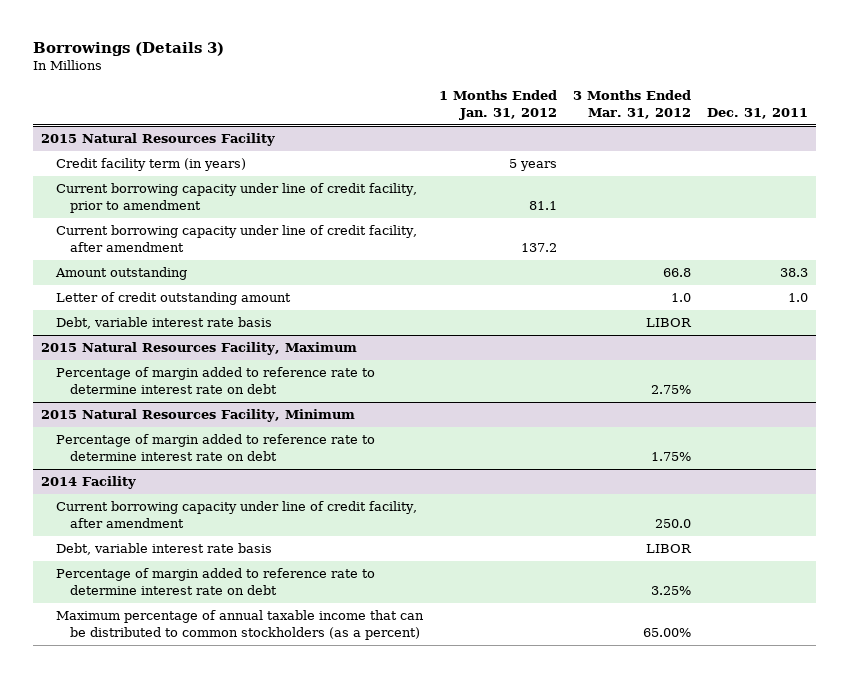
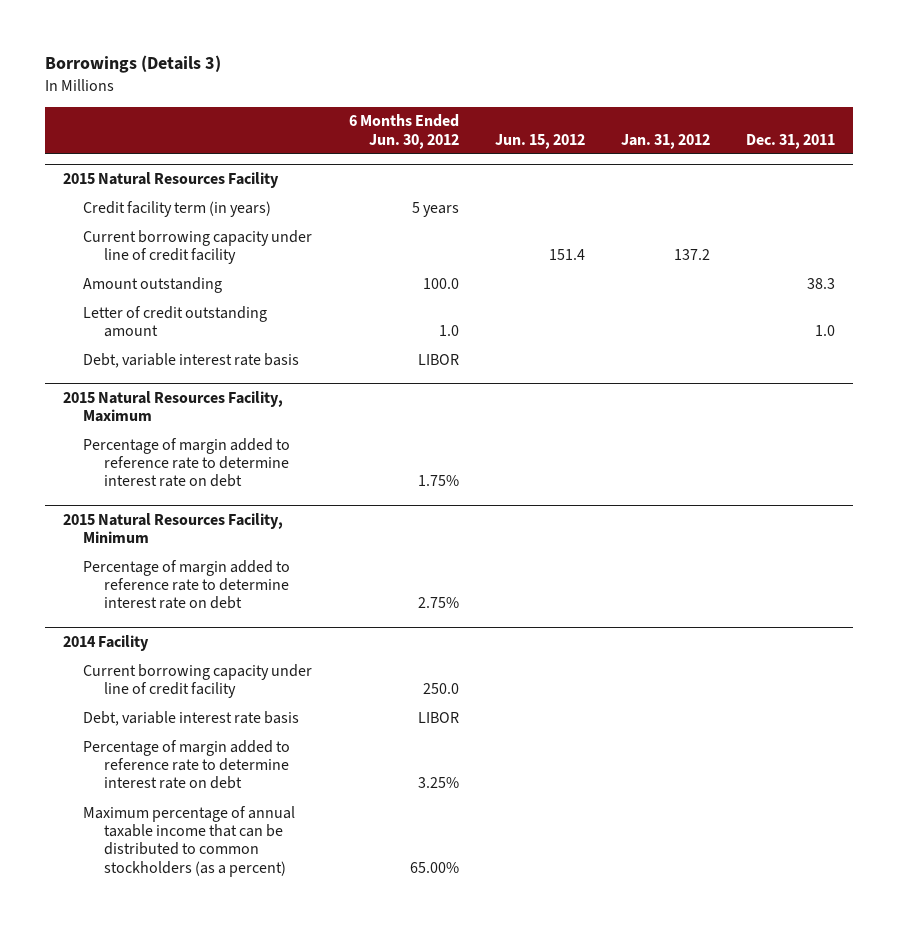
[438,90,557,120] 1 Months Ended Jan. 31, 2012 -> none
[573,90,692,119] 3 Months Ended Mar. 31, 2012 -> none
none -> [348,114,459,149] 6 Months Ended Jun. 30, 2012
none -> [494,133,585,149] Jun. 15, 2012
none -> [621,133,711,149] Jan. 31, 2012
[55,183,417,213] Current borrowing capacity under line of credit facility, prior to amendment -> none
[55,225,417,252] Current borrowing capacity under line of credit facility, after amendment -> [83,229,313,265] Current borrowing capacity under line of credit facility
[55,501,417,528] Current borrowing capacity under line of credit facility, after amendment -> [83,663,313,699] Current borrowing capacity under line of credit facility

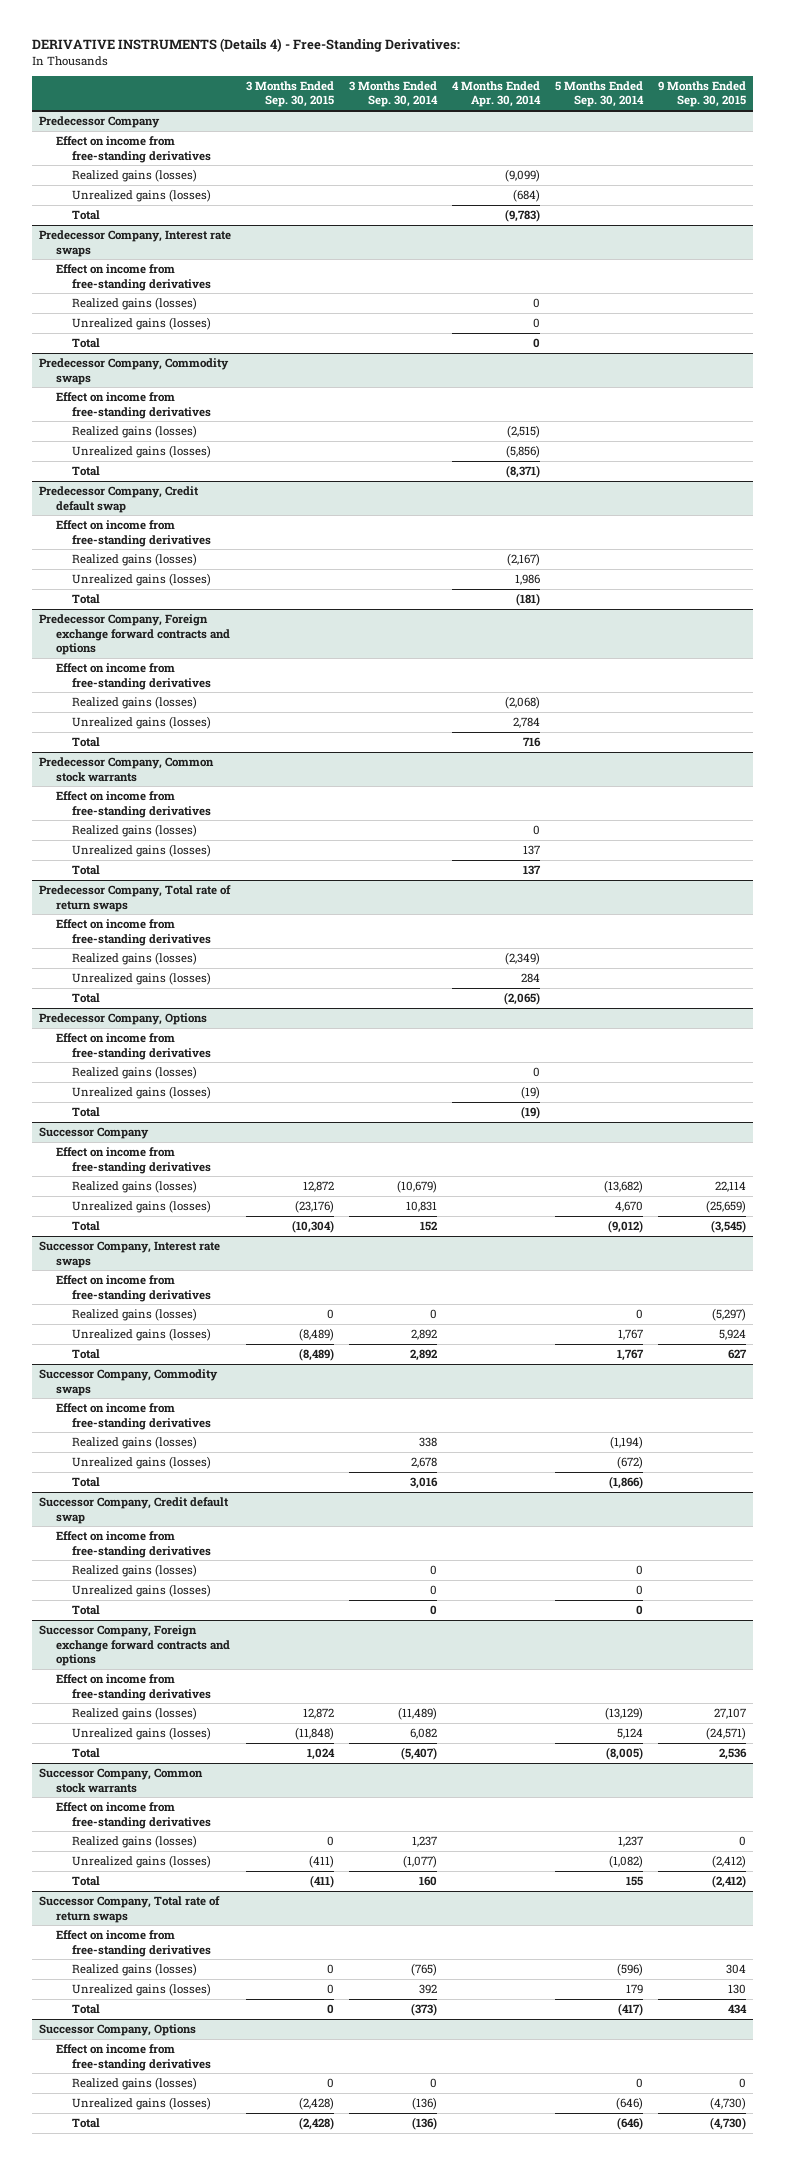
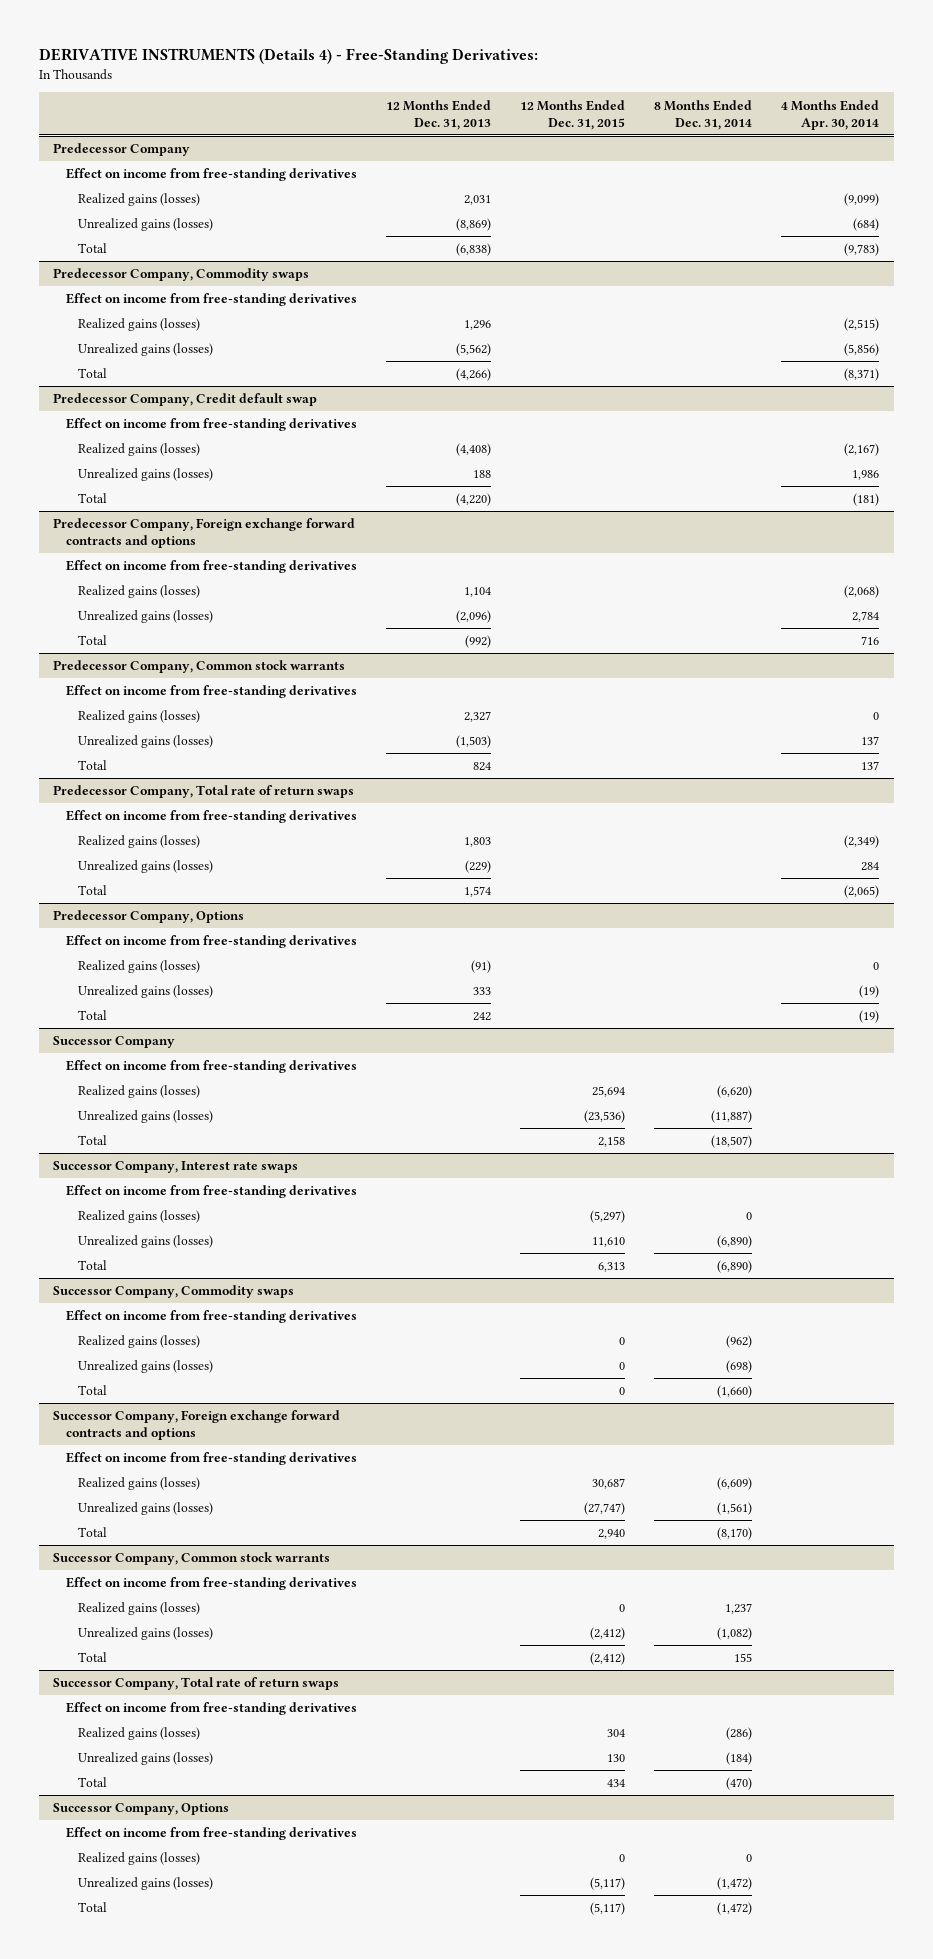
[245,81,334,108] 3 Months Ended Sep. 30, 2015 -> none
[348,81,438,108] 3 Months Ended Sep. 30, 2014 -> none
[554,81,644,108] 5 Months Ended Sep. 30, 2014 -> none
[657,81,746,108] 9 Months Ended Sep. 30, 2015 -> none
none -> [385,99,491,130] 12 Months Ended Dec. 31, 2013
none -> [520,99,626,130] 12 Months Ended Dec. 31, 2015
none -> [654,99,753,130] 8 Months Ended Dec. 31, 2014
[39,230,232,257] Predecessor Company, Interest rate swaps -> none
[55,264,212,291] Effect on income from free-standing derivatives -> none
[72,297,198,311] Realized gains (losses) -> none
[72,317,212,331] Unrealized gains (losses) -> none
[72,338,101,349] Total -> none
[39,1497,230,1524] Successor Company, Credit default swap -> none
[55,1531,212,1558] Effect on income from free-standing derivatives -> none
[72,1564,198,1578] Realized gains (losses) -> none
[72,1584,212,1598] Unrealized gains (losses) -> none
[72,1605,101,1616] Total -> none

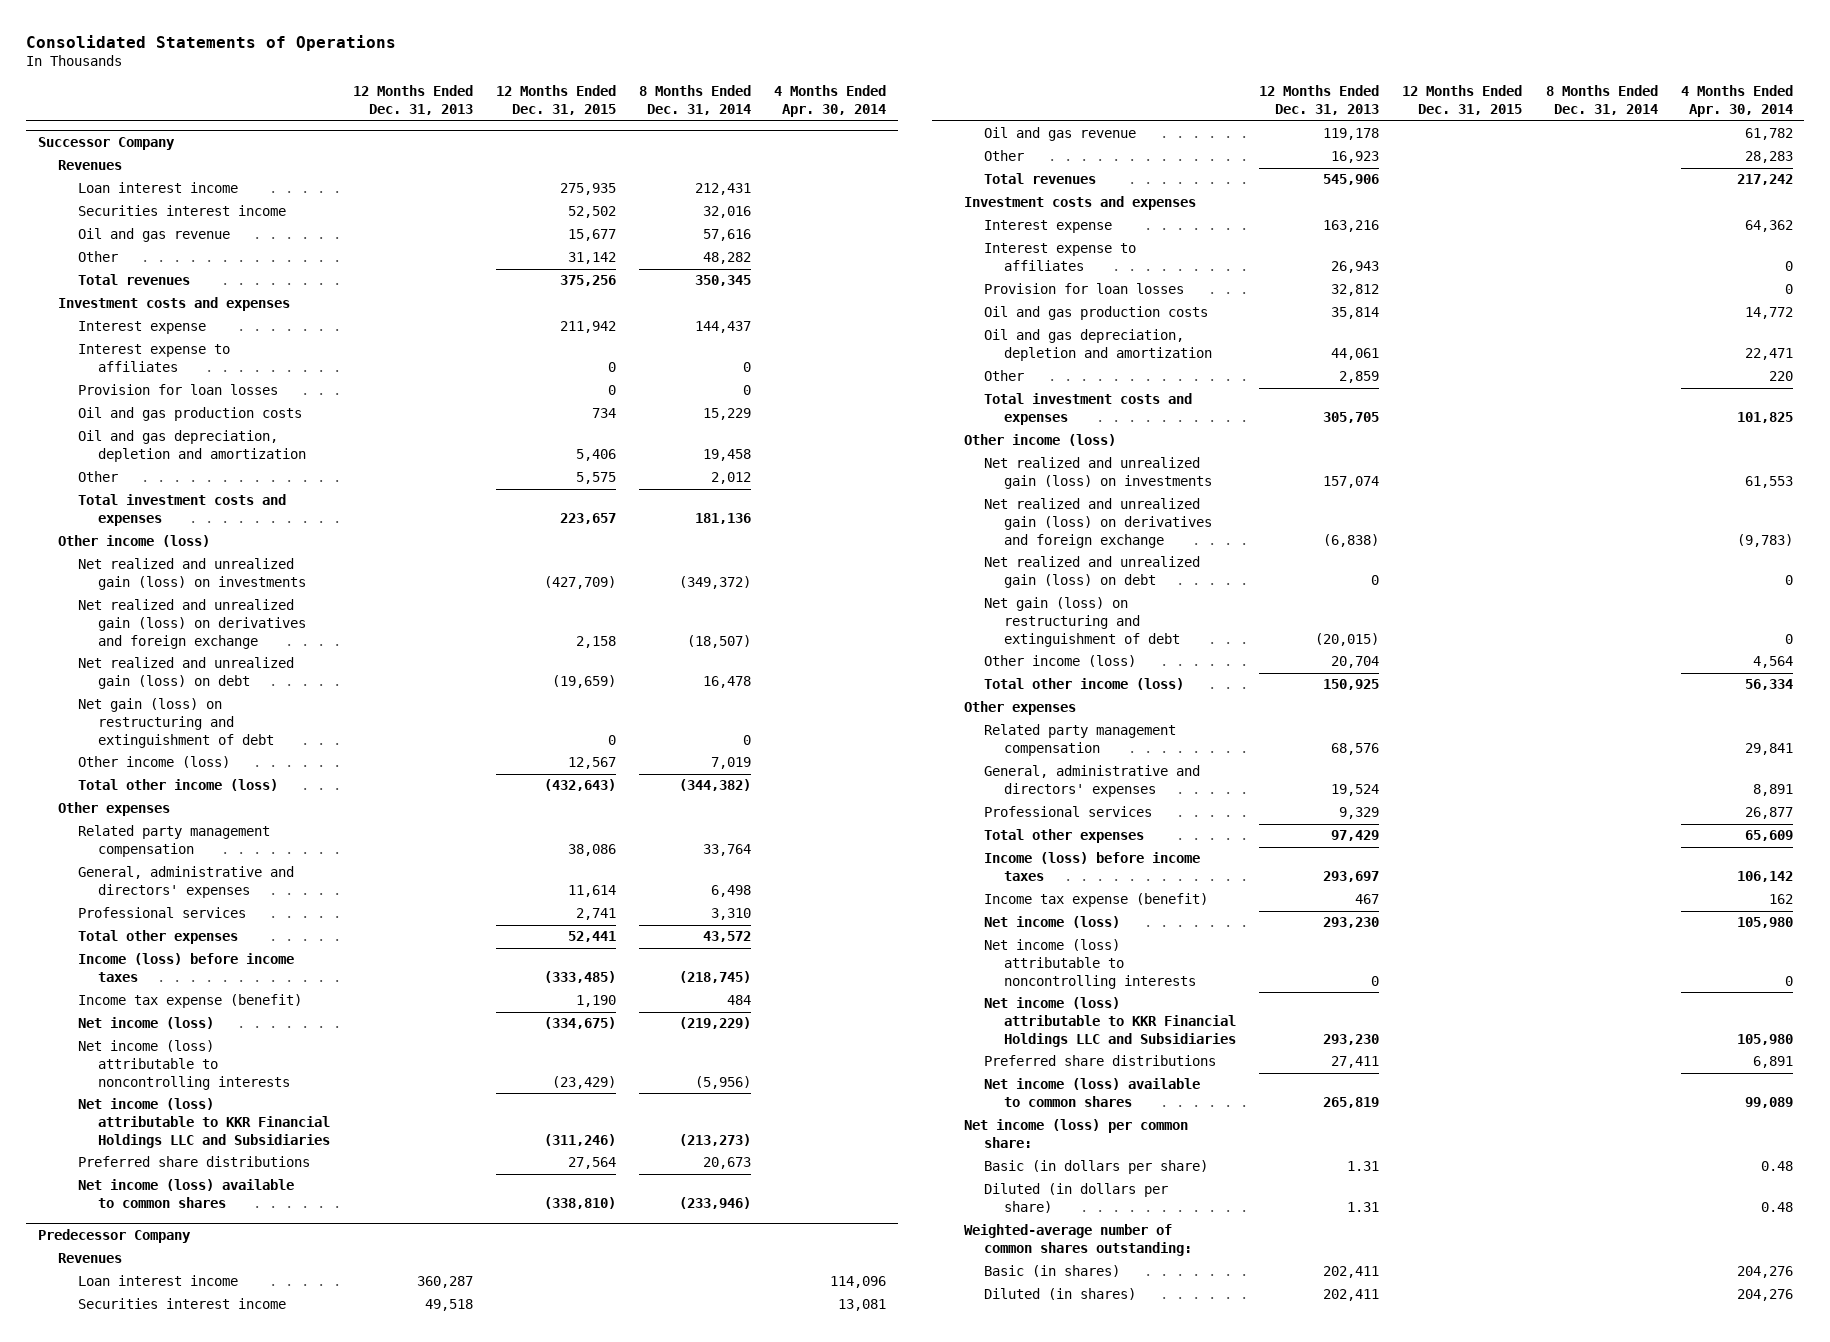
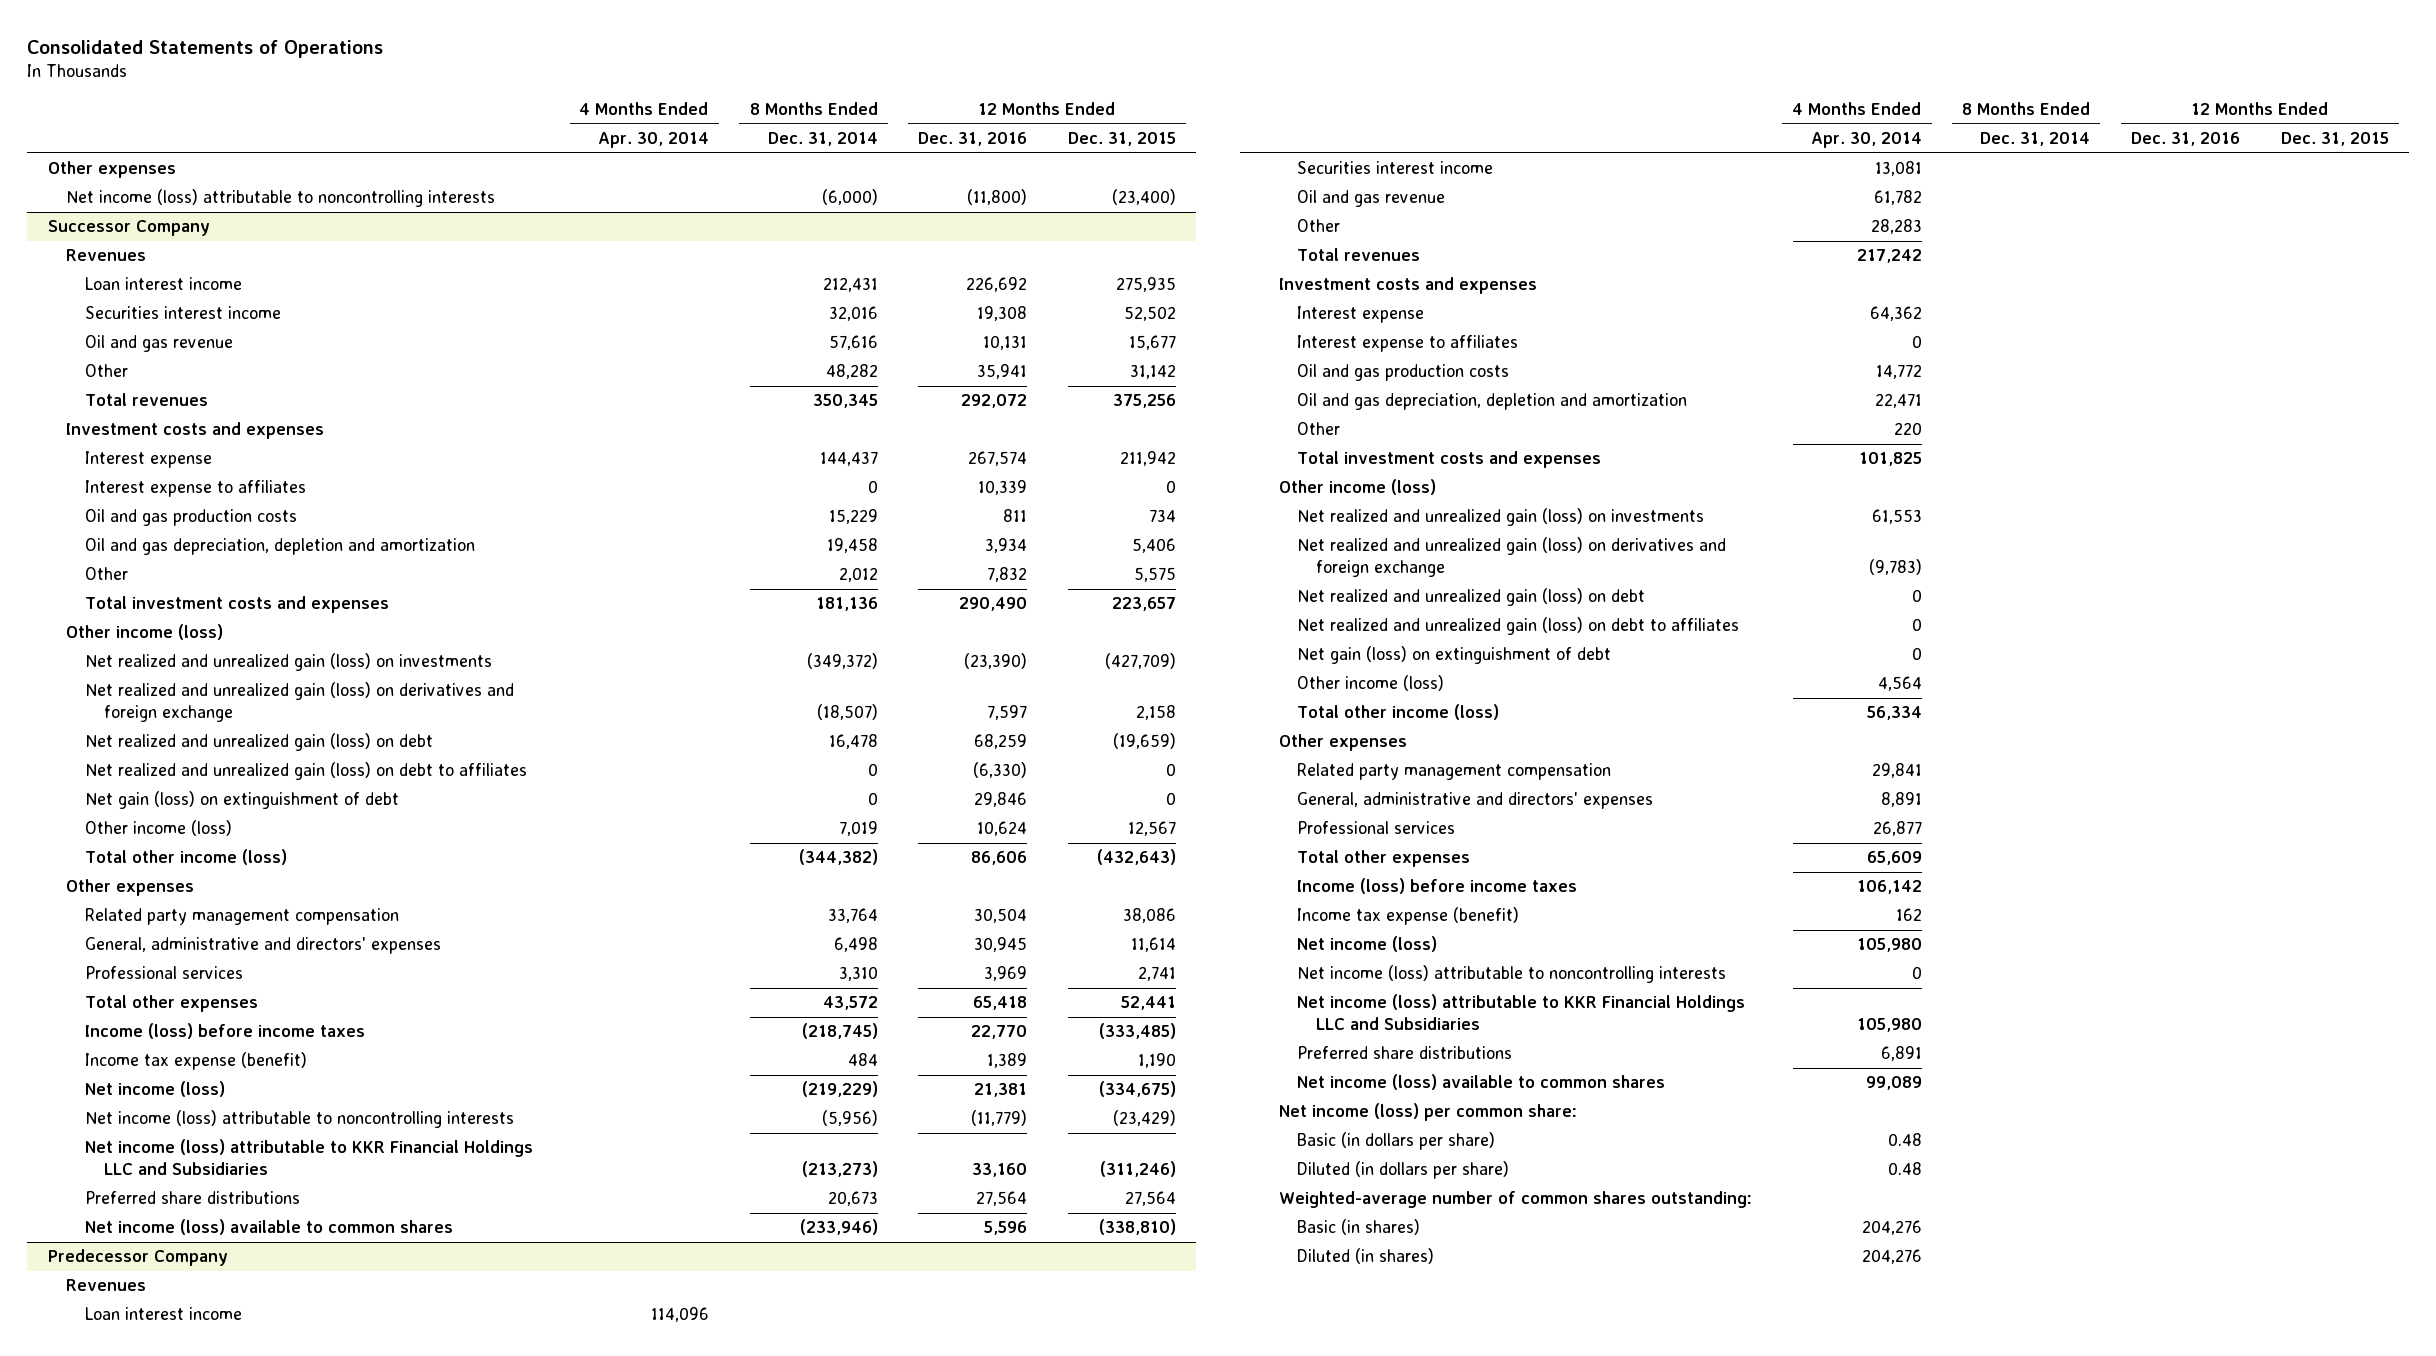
[352,85,473,116] 12 Months Ended Dec. 31, 2013 -> none
none -> [918,132,1028,147] Dec. 31, 2016
none -> [47,161,176,179] Other expenses
none -> [66,189,496,208] Net income (loss) attributable to noncontrolling interests
[77,384,278,396] Provision for loan losses -> none
none -> [84,762,527,781] Net realized and unrealized gain (loss) on debt to affiliates
[77,698,274,749] Net gain (loss) on restructuring and extinguishment of debt -> [84,791,399,810] Net gain (loss) on extinguishment of debt
[984,283,1185,295] Provision for loan losses -> none
none -> [1297,617,1740,636] Net realized and unrealized gain (loss) on debt to affiliates
[984,597,1181,648] Net gain (loss) on restructuring and extinguishment of debt -> [1297,646,1612,665] Net gain (loss) on extinguishment of debt

